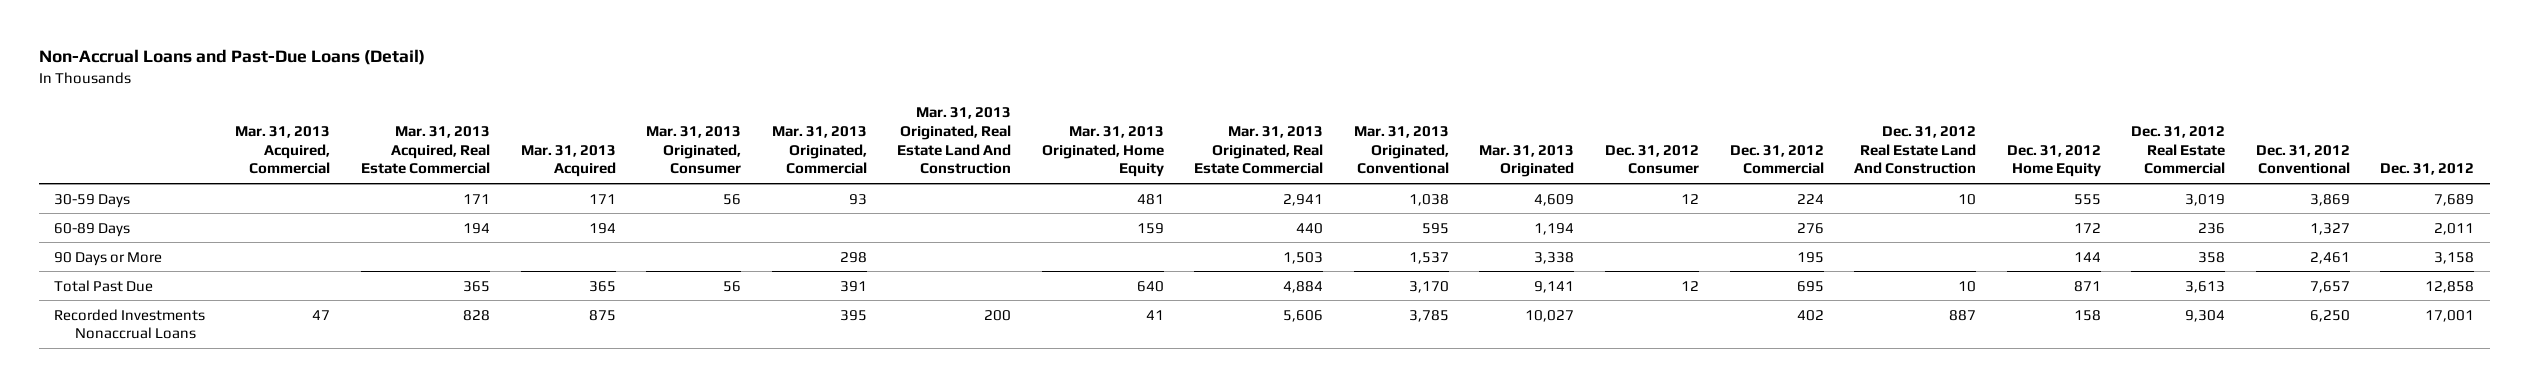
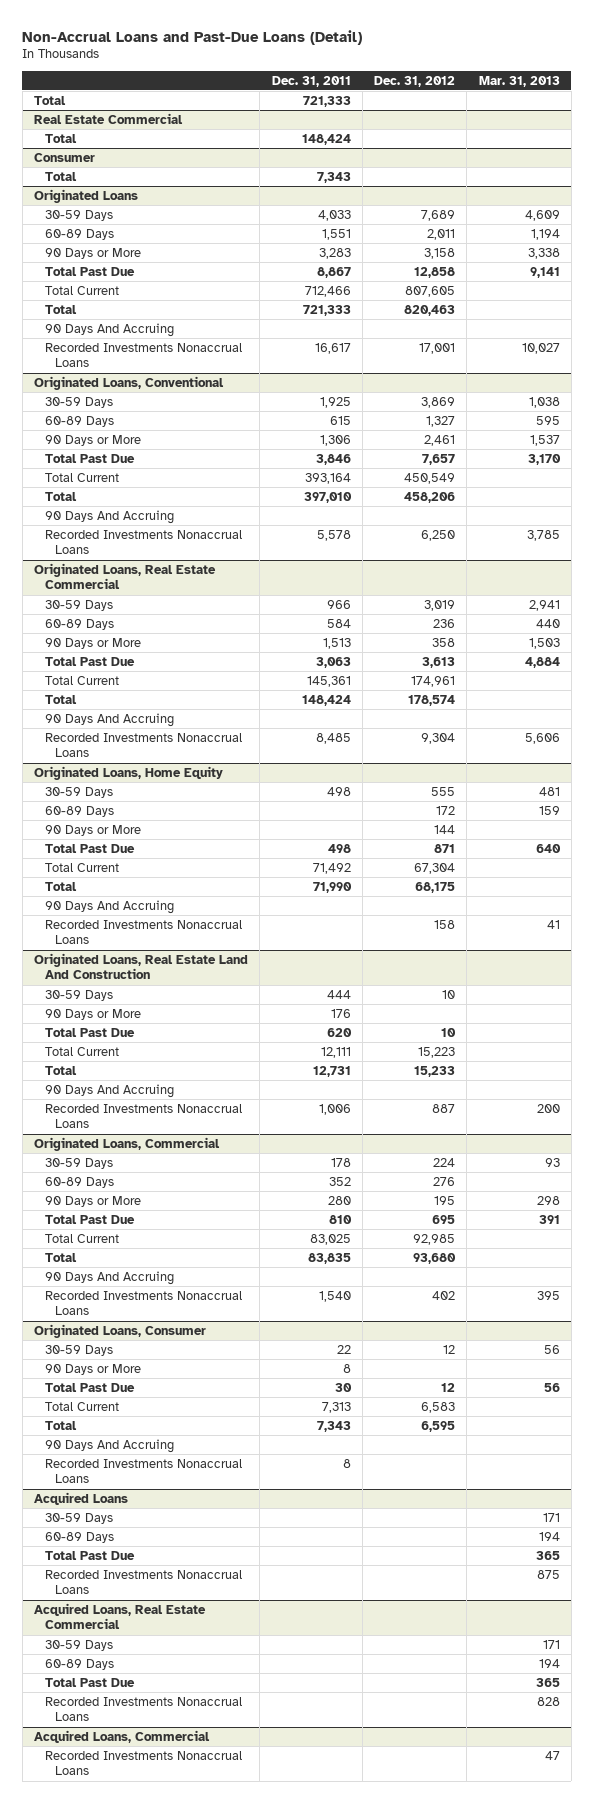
[235,126,331,175] Mar. 31, 2013 Acquired, Commercial -> none
[361,126,491,175] Mar. 31, 2013 Acquired, Real Estate Commercial -> none
[520,144,616,178] Mar. 31, 2013 Acquired -> none
[646,126,742,175] Mar. 31, 2013 Originated, Consumer -> none
[771,126,867,175] Mar. 31, 2013 Originated, Commercial -> none
[897,107,1012,175] Mar. 31, 2013 Originated, Real Estate Land And Construction -> none
[1041,126,1164,178] Mar. 31, 2013 Originated, Home Equity -> none
[1194,126,1324,175] Mar. 31, 2013 Originated, Real Estate Commercial -> none
[1353,126,1449,175] Mar. 31, 2013 Originated, Conventional -> none
[1479,144,1575,178] Mar. 31, 2013 Originated -> none
[1605,144,1700,175] Dec. 31, 2012 Consumer -> none
[1729,144,1824,175] Dec. 31, 2012 Commercial -> none
[1854,126,1977,175] Dec. 31, 2012 Real Estate Land And Construction -> none
[2006,144,2101,178] Dec. 31, 2012 Home Equity -> none
[2131,126,2226,175] Dec. 31, 2012 Real Estate Commercial -> none
[2255,144,2350,175] Dec. 31, 2012 Conventional -> none
none -> [271,75,351,87] Dec. 31, 2011
none -> [478,75,560,87] Mar. 31, 2013
none -> [34,95,67,105] Total
none -> [34,112,184,124] Real Estate Commercial
none -> [44,133,77,143] Total
none -> [34,152,96,162] Consumer
none -> [44,171,77,181] Total
none -> [34,188,139,203] Originated Loans
none -> [44,285,119,295] Total Current
none -> [44,304,77,314] Total
none -> [44,322,174,337] 90 Days And Accruing
none -> [34,375,225,390] Originated Loans, Conventional
none -> [44,396,113,408] 30-59 Days
none -> [44,415,114,427] 60-89 Days
none -> [44,434,141,446] 90 Days or More
none -> [44,453,135,463] Total Past Due
none -> [44,472,119,482] Total Current
none -> [44,491,77,501] Total
none -> [44,509,174,524] 90 Days And Accruing
none -> [44,529,242,555] Recorded Investments Nonaccrual Loans
none -> [34,562,217,590] Originated Loans, Real Estate Commercial
none -> [44,599,113,611] 30-59 Days
none -> [44,618,114,630] 60-89 Days
none -> [44,637,141,649] 90 Days or More
none -> [44,656,135,666] Total Past Due
none -> [44,675,119,685] Total Current
none -> [44,694,77,704] Total
none -> [44,712,174,727] 90 Days And Accruing
none -> [44,732,242,758] Recorded Investments Nonaccrual Loans
none -> [34,765,224,780] Originated Loans, Home Equity
none -> [44,786,113,798] 30-59 Days
none -> [44,805,114,817] 60-89 Days
none -> [44,824,141,836] 90 Days or More
none -> [44,843,135,853] Total Past Due
none -> [44,862,119,872] Total Current
none -> [44,881,77,891] Total
none -> [44,899,174,914] 90 Days And Accruing
none -> [44,919,242,945] Recorded Investments Nonaccrual Loans
none -> [34,952,249,980] Originated Loans, Real Estate Land And Construction
none -> [44,989,113,1001] 30-59 Days
none -> [44,1008,141,1020] 90 Days or More
none -> [44,1027,135,1037] Total Past Due
none -> [44,1046,119,1056] Total Current
none -> [44,1065,77,1075] Total
none -> [44,1083,174,1098] 90 Days And Accruing
none -> [44,1103,242,1129] Recorded Investments Nonaccrual Loans
none -> [34,1136,221,1151] Originated Loans, Commercial
none -> [44,1157,113,1169] 30-59 Days
none -> [44,1176,114,1188] 60-89 Days
none -> [44,1195,141,1207] 90 Days or More
none -> [44,1214,135,1224] Total Past Due
none -> [44,1233,119,1243] Total Current
none -> [44,1252,77,1262] Total
none -> [44,1270,174,1285] 90 Days And Accruing
none -> [44,1290,242,1316] Recorded Investments Nonaccrual Loans
none -> [34,1323,207,1338] Originated Loans, Consumer
none -> [44,1344,113,1356] 30-59 Days
none -> [44,1363,141,1375] 90 Days or More
none -> [44,1382,135,1392] Total Past Due
none -> [44,1401,119,1411] Total Current
none -> [44,1420,77,1430] Total
none -> [44,1438,174,1453] 90 Days And Accruing
none -> [44,1458,242,1484] Recorded Investments Nonaccrual Loans
none -> [34,1491,129,1505] Acquired Loans
none -> [44,1512,113,1524] 30-59 Days
none -> [44,1531,114,1543] 60-89 Days
none -> [44,1550,135,1560] Total Past Due
none -> [44,1569,242,1595] Recorded Investments Nonaccrual Loans
none -> [34,1602,207,1630] Acquired Loans, Real Estate Commercial
none -> [44,1639,113,1651] 30-59 Days
none -> [44,1658,114,1670] 60-89 Days
none -> [44,1677,135,1687] Total Past Due
none -> [44,1696,242,1722] Recorded Investments Nonaccrual Loans
none -> [34,1729,211,1743] Acquired Loans, Commercial
none -> [44,1750,242,1776] Recorded Investments Nonaccrual Loans

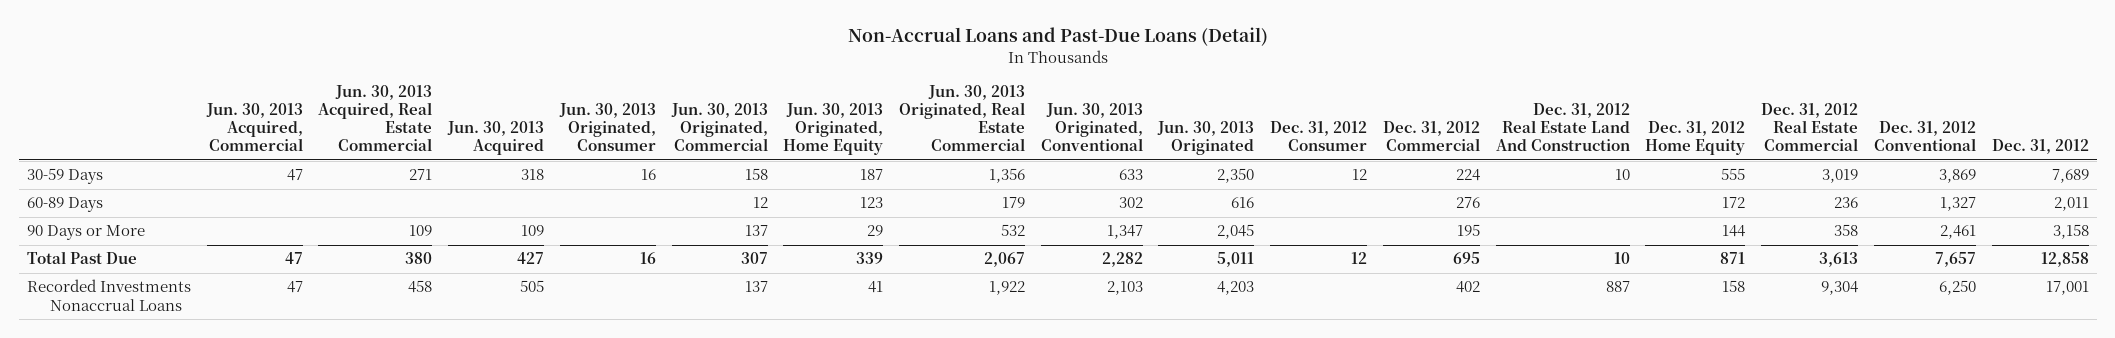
[271,75,351,87] Dec. 31, 2011 -> none
[478,75,560,87] Mar. 31, 2013 -> none
none -> [205,103,303,152] Jun. 30, 2013 Acquired, Commercial
none -> [318,84,433,152] Jun. 30, 2013 Acquired, Real Estate Commercial
none -> [447,121,545,156] Jun. 30, 2013 Acquired
none -> [558,103,656,152] Jun. 30, 2013 Originated, Consumer
none -> [670,103,768,152] Jun. 30, 2013 Originated, Commercial
none -> [783,103,884,156] Jun. 30, 2013 Originated, Home Equity
none -> [898,84,1025,152] Jun. 30, 2013 Originated, Real Estate Commercial
none -> [1040,103,1143,152] Jun. 30, 2013 Originated, Conventional
none -> [1157,121,1255,156] Jun. 30, 2013 Originated
none -> [1270,121,1368,152] Dec. 31, 2012 Consumer
none -> [1382,121,1480,152] Dec. 31, 2012 Commercial
none -> [1495,103,1630,152] Dec. 31, 2012 Real Estate Land And Construction
none -> [1645,121,1746,156] Dec. 31, 2012 Home Equity
none -> [1761,103,1859,152] Dec. 31, 2012 Real Estate Commercial
none -> [1873,121,1976,152] Dec. 31, 2012 Conventional
[34,95,67,105] Total -> none
[34,112,184,124] Real Estate Commercial -> none
[44,133,77,143] Total -> none
[34,152,96,162] Consumer -> none
[44,171,77,181] Total -> none
[34,188,139,203] Originated Loans -> none
[44,285,119,295] Total Current -> none
[44,304,77,314] Total -> none
[44,322,174,337] 90 Days And Accruing -> none
[34,375,225,390] Originated Loans, Conventional -> none
[44,396,113,408] 30-59 Days -> none
[44,415,114,427] 60-89 Days -> none
[44,434,141,446] 90 Days or More -> none
[44,453,135,463] Total Past Due -> none
[44,472,119,482] Total Current -> none
[44,491,77,501] Total -> none
[44,509,174,524] 90 Days And Accruing -> none
[44,529,242,555] Recorded Investments Nonaccrual Loans -> none
[34,562,217,590] Originated Loans, Real Estate Commercial -> none
[44,599,113,611] 30-59 Days -> none
[44,618,114,630] 60-89 Days -> none
[44,637,141,649] 90 Days or More -> none
[44,656,135,666] Total Past Due -> none
[44,675,119,685] Total Current -> none
[44,694,77,704] Total -> none
[44,712,174,727] 90 Days And Accruing -> none
[44,732,242,758] Recorded Investments Nonaccrual Loans -> none
[34,765,224,780] Originated Loans, Home Equity -> none
[44,786,113,798] 30-59 Days -> none
[44,805,114,817] 60-89 Days -> none
[44,824,141,836] 90 Days or More -> none
[44,843,135,853] Total Past Due -> none
[44,862,119,872] Total Current -> none
[44,881,77,891] Total -> none
[44,899,174,914] 90 Days And Accruing -> none
[44,919,242,945] Recorded Investments Nonaccrual Loans -> none
[34,952,249,980] Originated Loans, Real Estate Land And Construction -> none
[44,989,113,1001] 30-59 Days -> none
[44,1008,141,1020] 90 Days or More -> none
[44,1027,135,1037] Total Past Due -> none
[44,1046,119,1056] Total Current -> none
[44,1065,77,1075] Total -> none
[44,1083,174,1098] 90 Days And Accruing -> none
[44,1103,242,1129] Recorded Investments Nonaccrual Loans -> none
[34,1136,221,1151] Originated Loans, Commercial -> none
[44,1157,113,1169] 30-59 Days -> none
[44,1176,114,1188] 60-89 Days -> none
[44,1195,141,1207] 90 Days or More -> none
[44,1214,135,1224] Total Past Due -> none
[44,1233,119,1243] Total Current -> none
[44,1252,77,1262] Total -> none
[44,1270,174,1285] 90 Days And Accruing -> none
[44,1290,242,1316] Recorded Investments Nonaccrual Loans -> none
[34,1323,207,1338] Originated Loans, Consumer -> none
[44,1344,113,1356] 30-59 Days -> none
[44,1363,141,1375] 90 Days or More -> none
[44,1382,135,1392] Total Past Due -> none
[44,1401,119,1411] Total Current -> none
[44,1420,77,1430] Total -> none
[44,1438,174,1453] 90 Days And Accruing -> none
[44,1458,242,1484] Recorded Investments Nonaccrual Loans -> none
[34,1491,129,1505] Acquired Loans -> none
[44,1512,113,1524] 30-59 Days -> none
[44,1531,114,1543] 60-89 Days -> none
[44,1550,135,1560] Total Past Due -> none
[44,1569,242,1595] Recorded Investments Nonaccrual Loans -> none
[34,1602,207,1630] Acquired Loans, Real Estate Commercial -> none
[44,1639,113,1651] 30-59 Days -> none
[44,1658,114,1670] 60-89 Days -> none
[44,1677,135,1687] Total Past Due -> none
[44,1696,242,1722] Recorded Investments Nonaccrual Loans -> none
[34,1729,211,1743] Acquired Loans, Commercial -> none
[44,1750,242,1776] Recorded Investments Nonaccrual Loans -> none

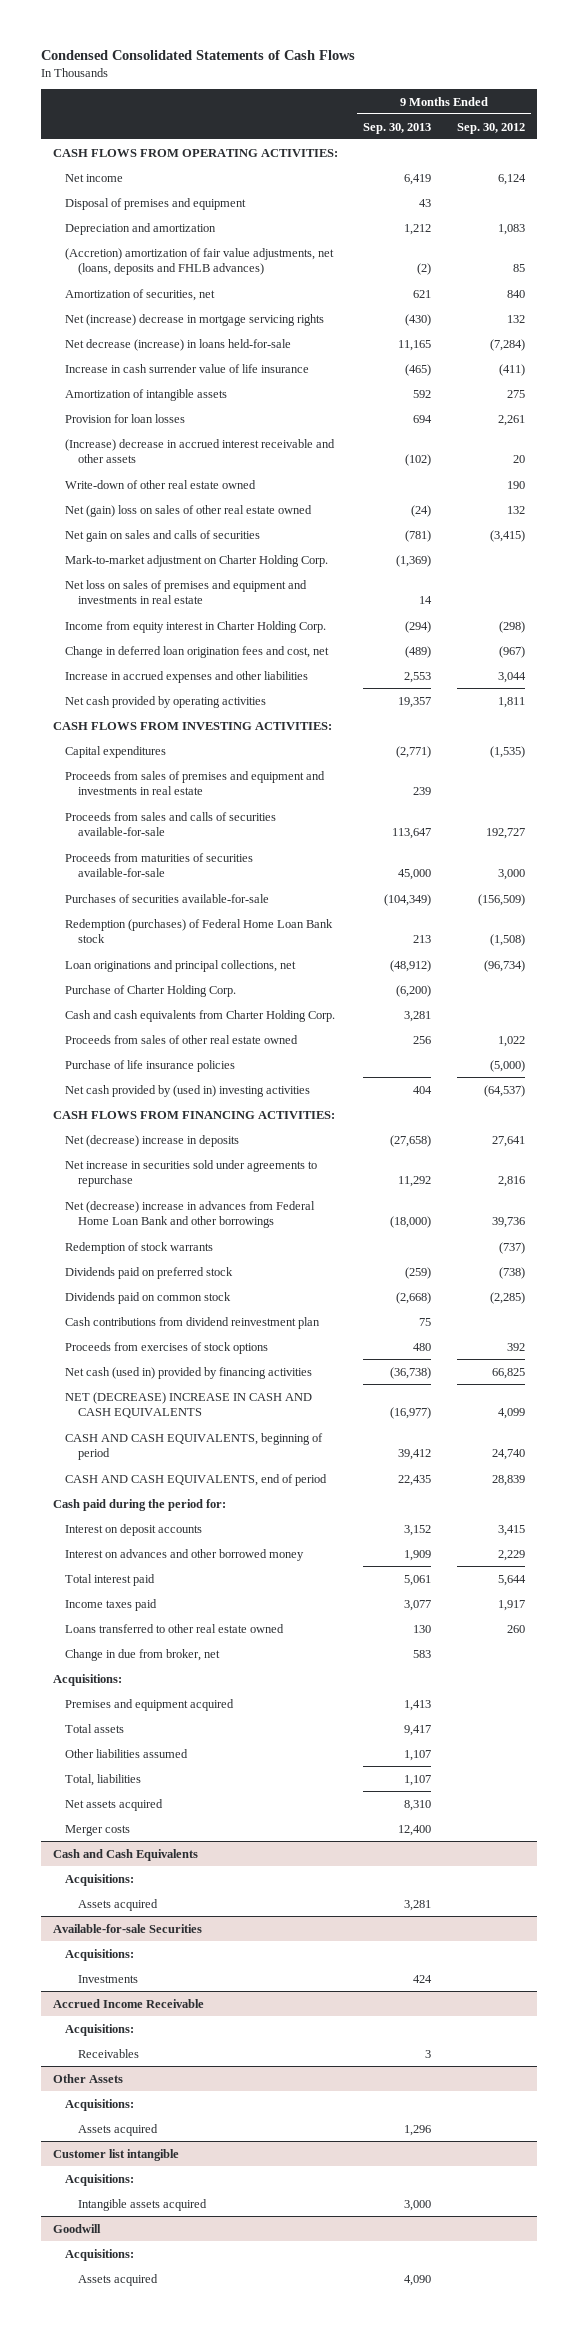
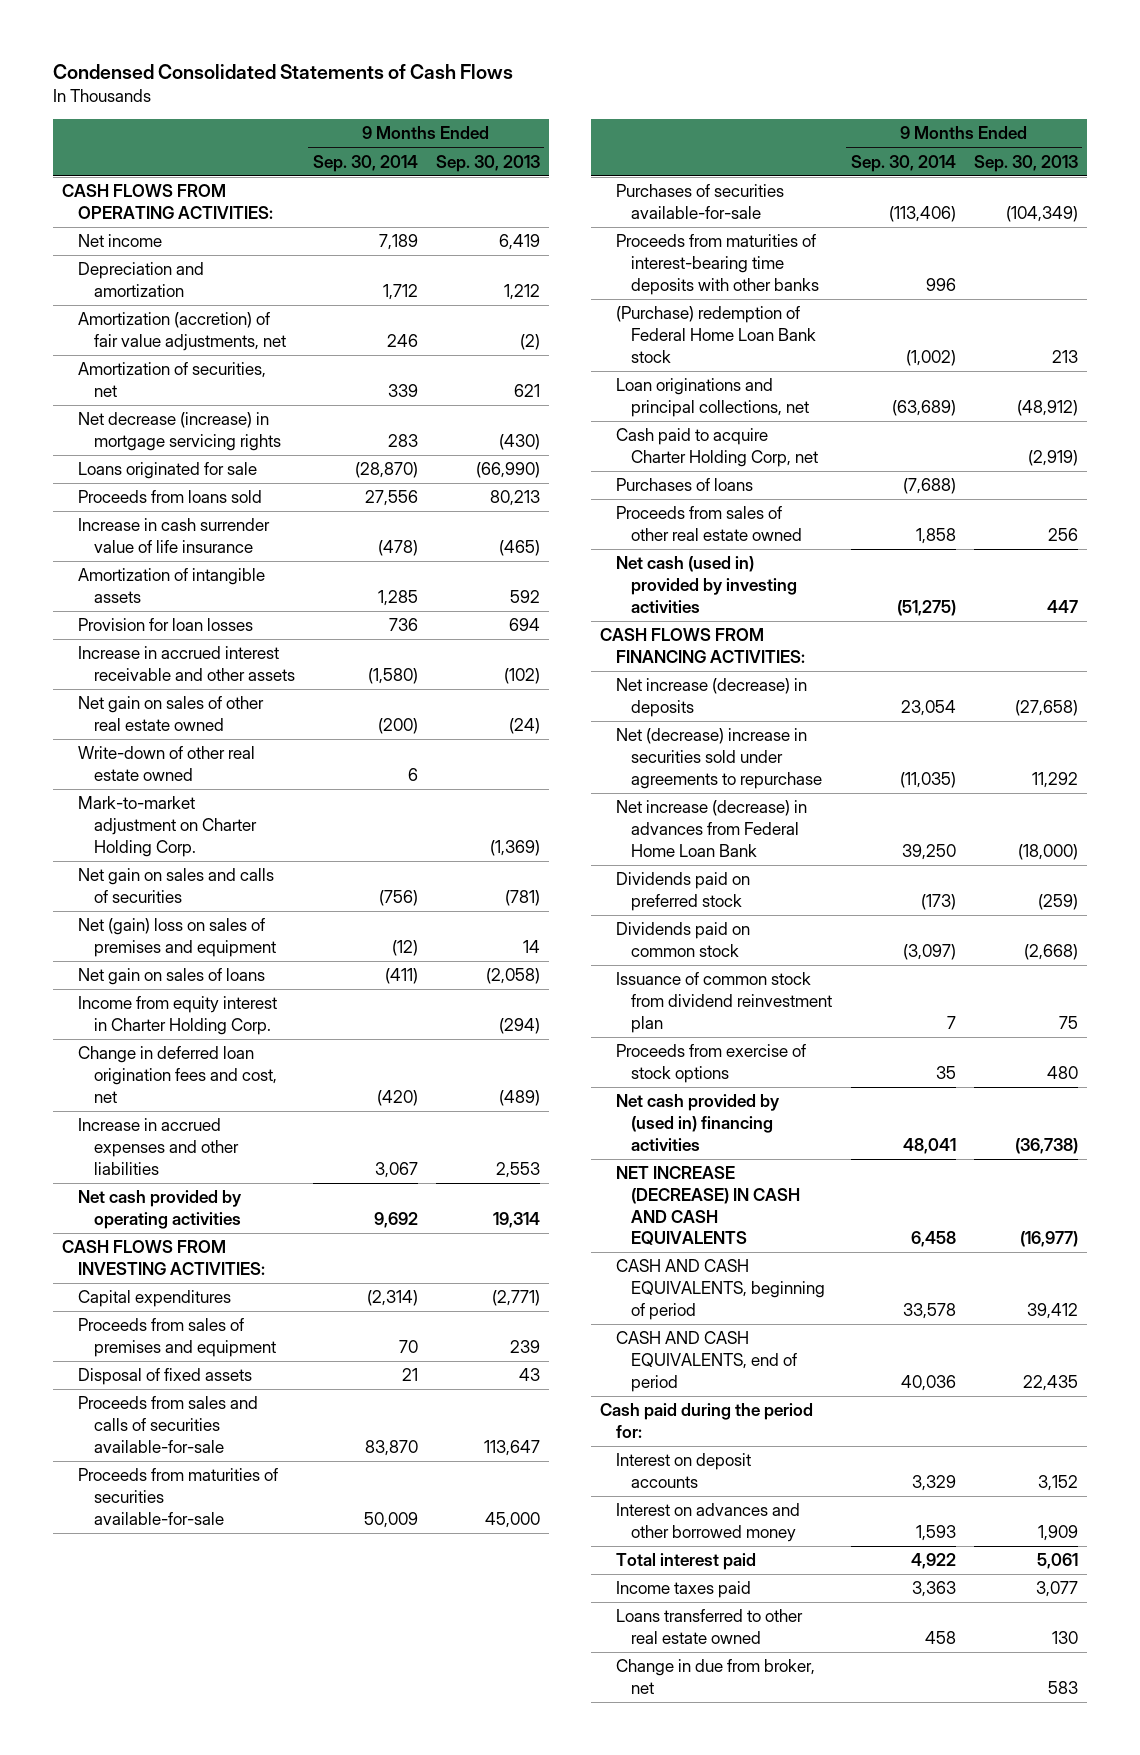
[456,122,525,134] Sep. 30, 2012 -> none
none -> [312,154,418,172] Sep. 30, 2014
[65,197,247,210] Disposal of premises and equipment -> none
[65,247,335,276] (Accretion) amortization of fair value adjustments, net (loans, deposits and FHLB advances) -> [77,312,286,352] Amortization (accretion) of fair value adjustments, net
[65,313,325,326] Net (increase) decrease in mortgage servicing rights -> [77,412,281,452] Net decrease (increase) in mortgage servicing rights
[65,338,292,351] Net decrease (increase) in loans held-for-sale -> [77,462,257,480] Loans originated for sale
[398,339,432,351] 11,165 -> [475,462,540,479] (66,990)
none -> [77,490,262,504] Proceeds from loans sold
[65,438,336,464] (Increase) decrease in accrued interest receivable and other assets -> [77,646,295,682] Increase in accrued interest receivable and other assets
none -> [77,696,264,732] Net gain on sales of other real estate owned
[65,504,313,517] Net (gain) loss on sales of other real estate owned -> none
[65,529,261,542] Net gain on sales and calls of securities -> [77,868,274,904] Net gain on sales and calls of securities
[65,579,308,605] Net loss on sales of premises and equipment and investments in real estate -> [77,918,276,958] Net (gain) loss on sales of premises and equipment
none -> [77,968,265,986] Net gain on sales of loans
[398,696,432,708] 19,357 -> [492,1212,540,1229] 19,314
[65,770,326,796] Proceeds from sales of premises and equipment and investments in real estate -> [77,1318,276,1358] Proceeds from sales of premises and equipment
none -> [77,1368,252,1386] Disposal of fixed assets
none -> [615,234,820,295] Proceeds from maturities of interest-bearing time deposits with other banks
[65,918,334,944] Redemption (purchases) of Federal Home Loan Bank stock -> [615,306,817,363] (Purchase) redemption of Federal Home Loan Bank stock
[65,1009,336,1022] Cash and cash equivalents from Charter Holding Corp. -> none
[65,984,237,997] Purchase of Charter Holding Corp. -> [615,428,819,468] Cash paid to acquire Charter Holding Corp, net
[396,984,432,997] (6,200) -> [1027,450,1078,467] (2,919)
none -> [615,478,753,492] Purchases of loans
[65,1059,236,1072] Purchase of life insurance policies -> none
[65,1084,311,1097] Net cash provided by (used in) investing activities -> [615,556,798,613] Net cash (used in) provided by investing activities
[413,1085,433,1094] 404 -> [1046,599,1078,613] 447
[65,1241,214,1254] Redemption of stock warrants -> none
[65,1134,240,1147] Net (decrease) increase in deposits -> [615,678,807,718] Net increase (decrease) in deposits
[65,1159,318,1188] Net increase in securities sold under agreements to repurchase -> [615,728,823,789] Net (decrease) increase in securities sold under agreements to repurchase
[65,1200,316,1229] Net (decrease) increase in advances from Federal Home Loan Bank and other borrowings -> [615,800,807,857] Net increase (decrease) in advances from Federal Home Loan Bank
[65,1316,321,1329] Cash contributions from dividend reinvestment plan -> [615,972,833,1033] Issuance of common stock from dividend reinvestment plan
[65,1341,269,1354] Proceeds from exercises of stock options -> [615,1044,806,1084] Proceeds from exercise of stock options
[65,1366,313,1379] Net cash (used in) provided by financing activities -> [615,1094,780,1151] Net cash provided by (used in) financing activities
[65,1391,313,1419] NET (DECREASE) INCREASE IN CASH AND CASH EQUIVALENTS -> [615,1166,801,1246] NET INCREASE (DECREASE) IN CASH AND CASH EQUIVALENTS
[53,1673,123,1686] Acquisitions: -> none
[65,1698,235,1711] Premises and equipment acquired -> none
[65,1723,125,1733] Total assets -> none
[65,1748,189,1758] Other liabilities assumed -> none
[65,1773,142,1786] Total, liabilities -> none
[65,1798,164,1811] Net assets acquired -> none
[65,1824,131,1836] Merger costs -> none
[53,1848,199,1861] Cash and Cash Equivalents -> none
[65,1873,135,1886] Acquisitions: -> none
[77,1898,158,1911] Assets acquired -> none
[53,1923,203,1933] Available-for-sale Securities -> none
[65,1948,135,1961] Acquisitions: -> none
[77,1974,138,1983] Investments -> none
[53,1998,205,2008] Accrued Income Receivable -> none
[65,2023,135,2036] Acquisitions: -> none
[77,2048,139,2058] Receivables -> none
[53,2073,124,2083] Other Assets -> none
[65,2098,135,2111] Acquisitions: -> none
[77,2123,158,2136] Assets acquired -> none
[53,2148,180,2161] Customer list intangible -> none
[65,2173,135,2186] Acquisitions: -> none
[77,2198,207,2211] Intangible assets acquired -> none
[53,2223,102,2233] Goodwill -> none
[65,2248,135,2261] Acquisitions: -> none
[77,2273,158,2286] Assets acquired -> none

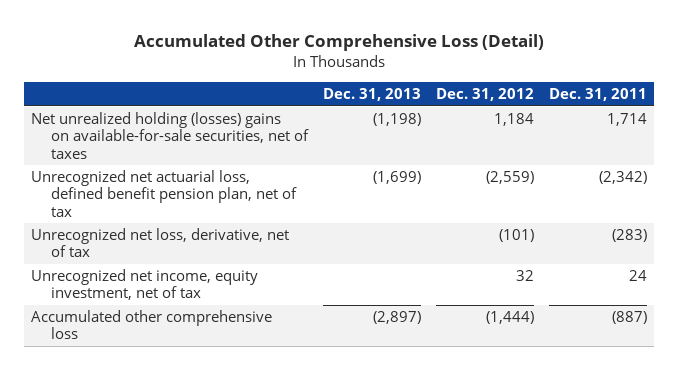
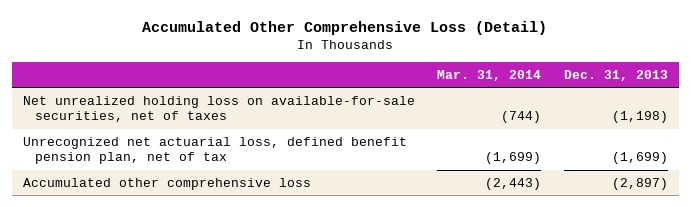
[435,88,534,102] Dec. 31, 2012 -> none
[548,88,647,102] Dec. 31, 2011 -> none
none -> [437,69,542,81] Mar. 31, 2014
[31,112,309,159] Net unrealized holding (losses) gains on available-for-sale securities, net of taxes -> [23,95,416,123] Net unrealized holding loss on available-for-sale securities, net of taxes
[31,228,290,258] Unrecognized net loss, derivative, net of tax -> none
[31,269,259,301] Unrecognized net income, equity investment, net of tax -> none

